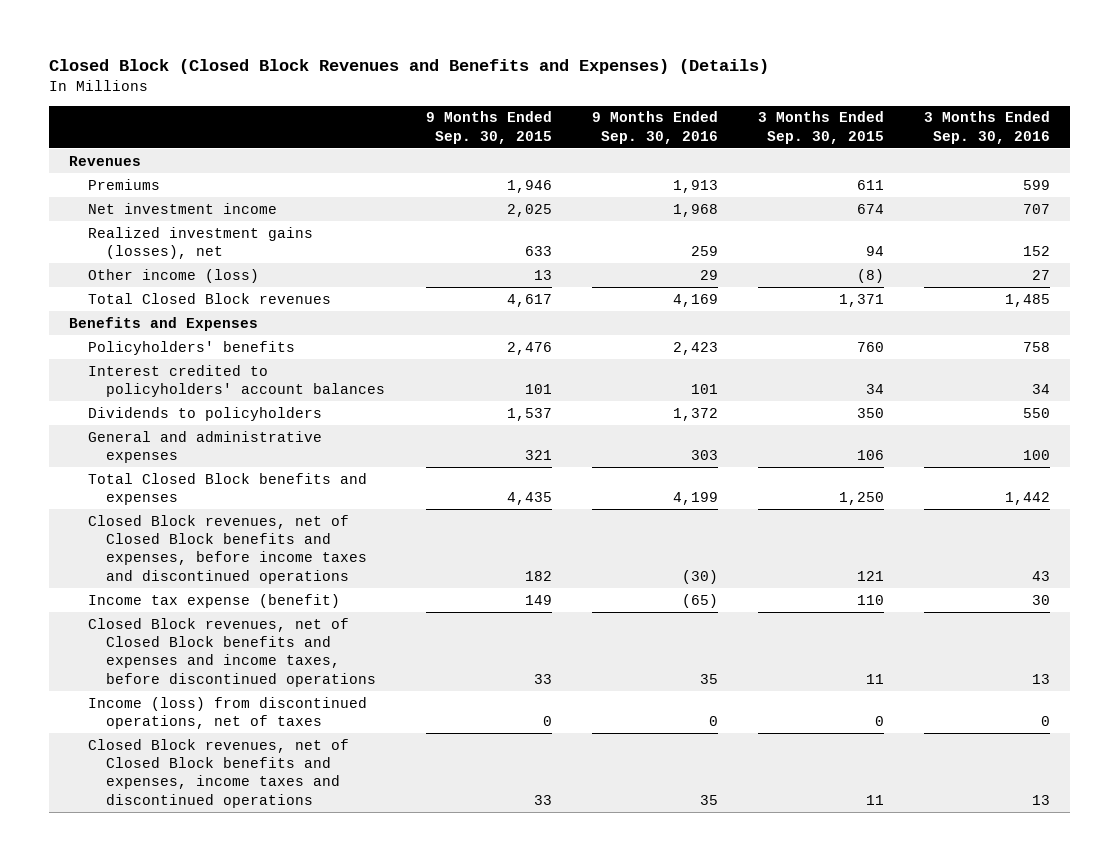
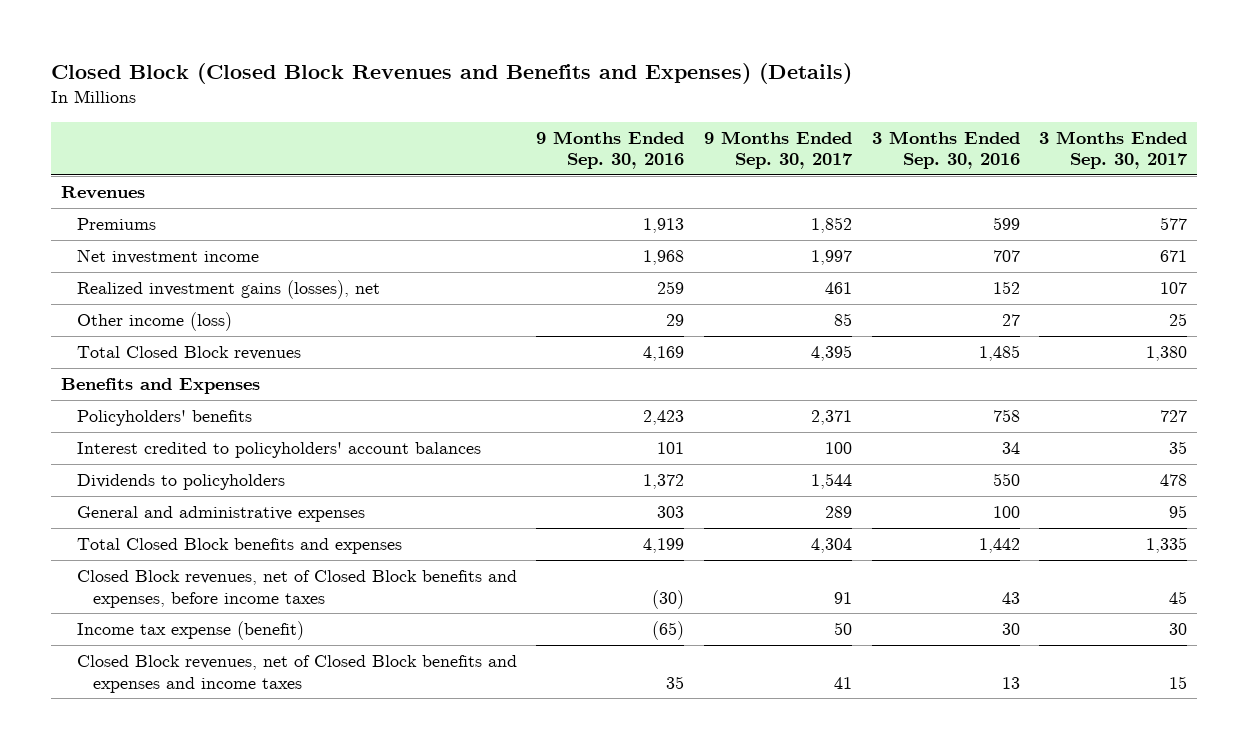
[425,111,552,144] 9 Months Ended Sep. 30, 2015 -> none
[757,111,884,144] 3 Months Ended Sep. 30, 2015 -> none
none -> [704,130,854,170] 9 Months Ended Sep. 30, 2017
none -> [1039,130,1189,170] 3 Months Ended Sep. 30, 2017
[87,514,368,584] Closed Block revenues, net of Closed Block benefits and expenses, before income taxes and discontinued operations -> [76,570,517,608] Closed Block revenues, net of Closed Block benefits and expenses, before income taxes
[87,617,377,687] Closed Block revenues, net of Closed Block benefits and expenses and income taxes, before discontinued operations -> none
[87,696,367,730] Income (loss) from discontinued operations, net of taxes -> none
[87,738,349,808] Closed Block revenues, net of Closed Block benefits and expenses, income taxes and discontinued operations -> [76,655,517,693] Closed Block revenues, net of Closed Block benefits and expenses and income taxes

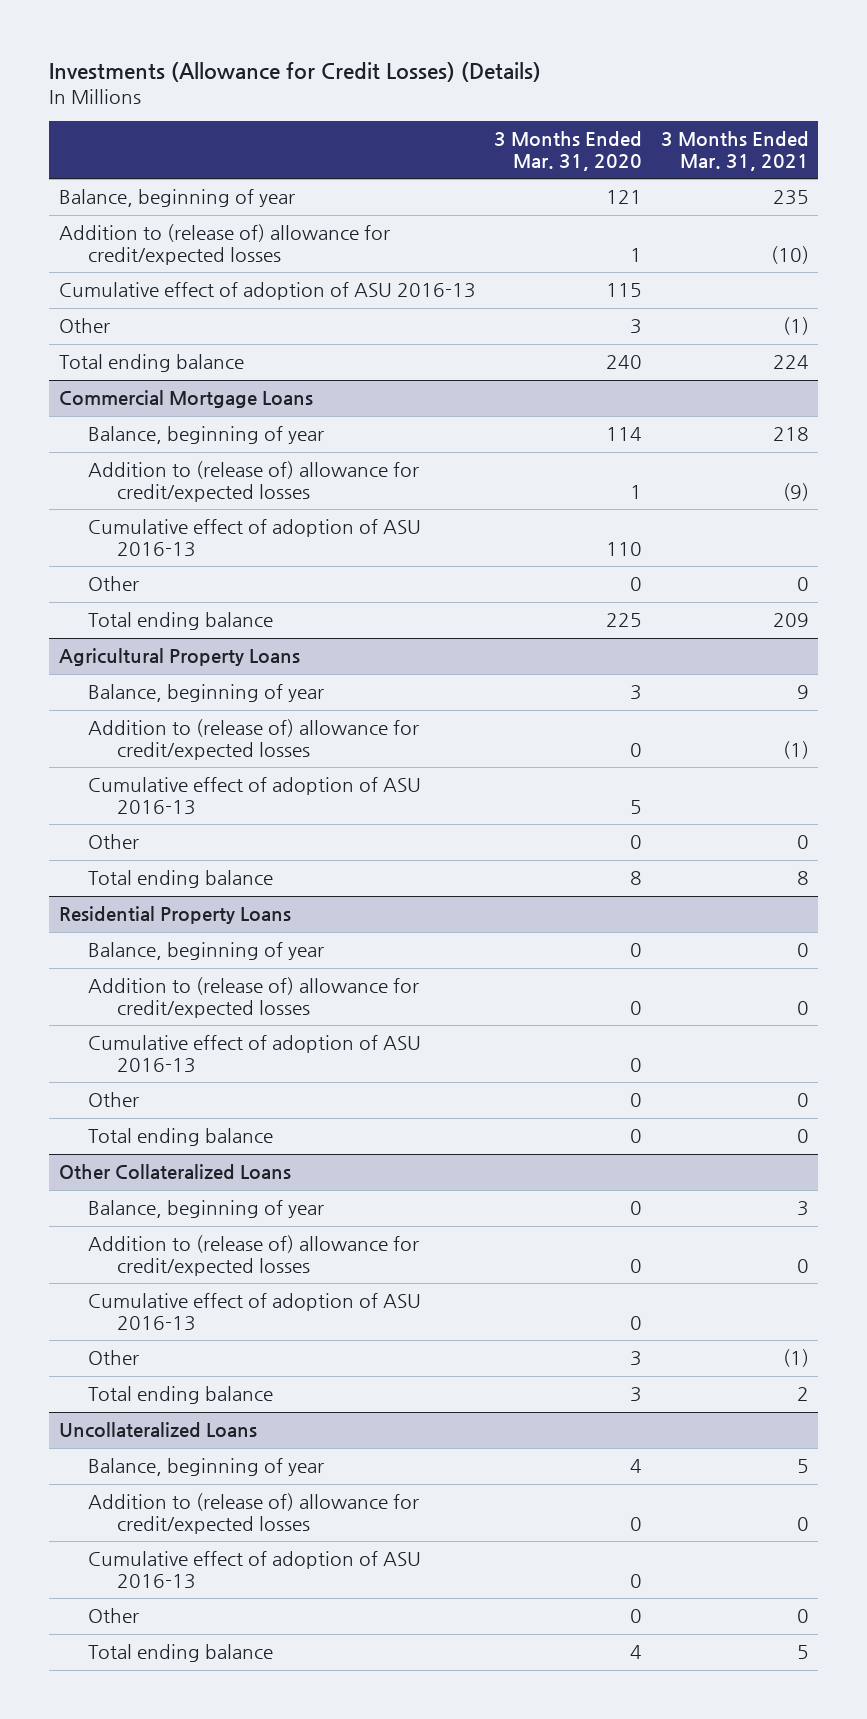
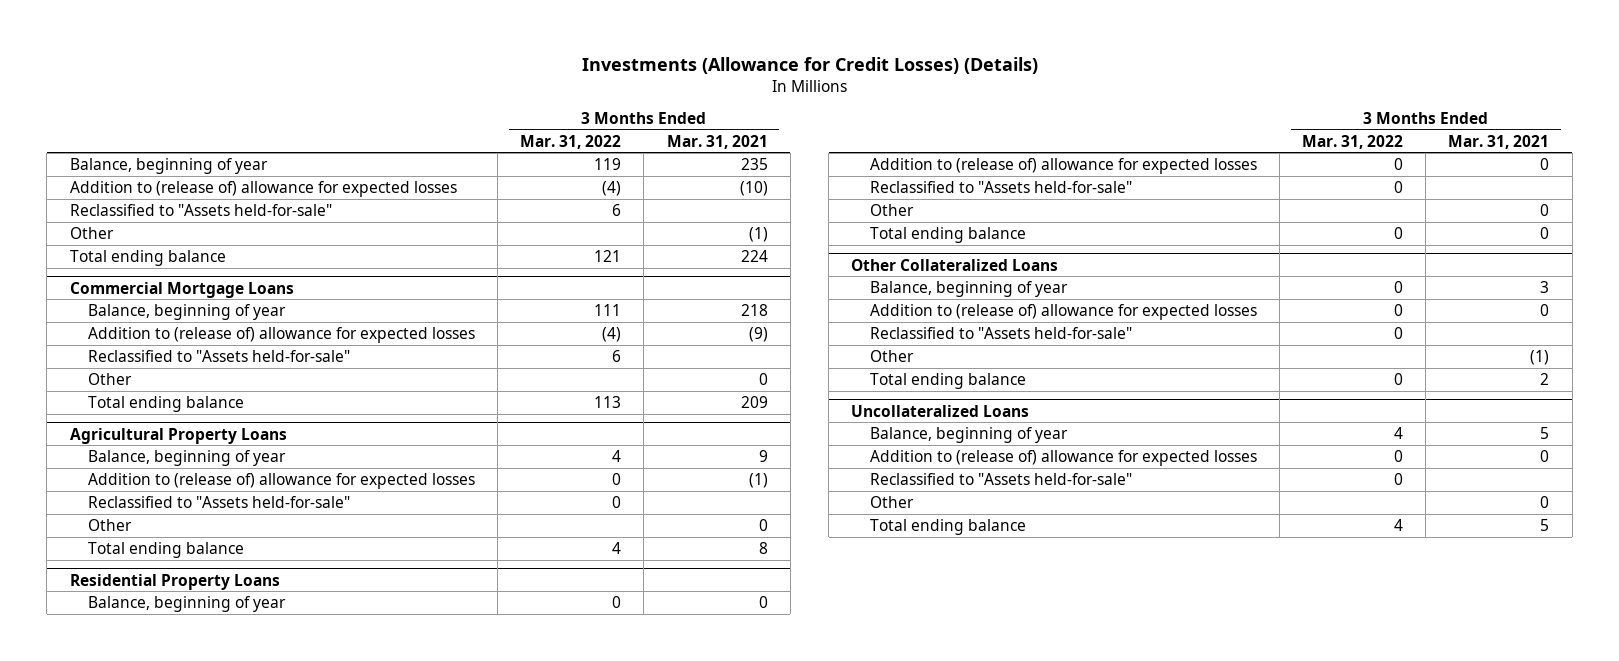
[494,131,643,172] 3 Months Ended Mar. 31, 2020 -> none
none -> [520,134,622,149] Mar. 31, 2022
[58,282,476,301] Cumulative effect of adoption of ASU 2016-13 -> none
[58,224,390,265] Addition to (release of) allowance for credit/expected losses -> [69,180,457,197] Addition to (release of) allowance for expected losses
none -> [69,203,332,216] Reclassified to "Assets held-for-sale"
[87,519,421,557] Cumulative effect of adoption of ASU 2016-13 -> none
[87,461,419,502] Addition to (release of) allowance for credit/expected losses -> [88,326,476,343] Addition to (release of) allowance for expected losses
none -> [88,349,351,362] Reclassified to "Assets held-for-sale"
[87,777,421,815] Cumulative effect of adoption of ASU 2016-13 -> none
[87,719,419,760] Addition to (release of) allowance for credit/expected losses -> [88,472,476,489] Addition to (release of) allowance for expected losses
none -> [88,495,351,508] Reclassified to "Assets held-for-sale"
[87,1035,421,1073] Cumulative effect of adoption of ASU 2016-13 -> none
[87,977,419,1018] Addition to (release of) allowance for credit/expected losses -> [870,157,1258,174] Addition to (release of) allowance for expected losses
none -> [870,180,1133,193] Reclassified to "Assets held-for-sale"
[87,1293,421,1331] Cumulative effect of adoption of ASU 2016-13 -> none
[87,1235,419,1276] Addition to (release of) allowance for credit/expected losses -> [870,303,1258,320] Addition to (release of) allowance for expected losses
none -> [870,326,1133,339] Reclassified to "Assets held-for-sale"
[87,1551,421,1589] Cumulative effect of adoption of ASU 2016-13 -> none
[87,1493,419,1534] Addition to (release of) allowance for credit/expected losses -> [870,449,1258,466] Addition to (release of) allowance for expected losses
none -> [870,472,1133,485] Reclassified to "Assets held-for-sale"

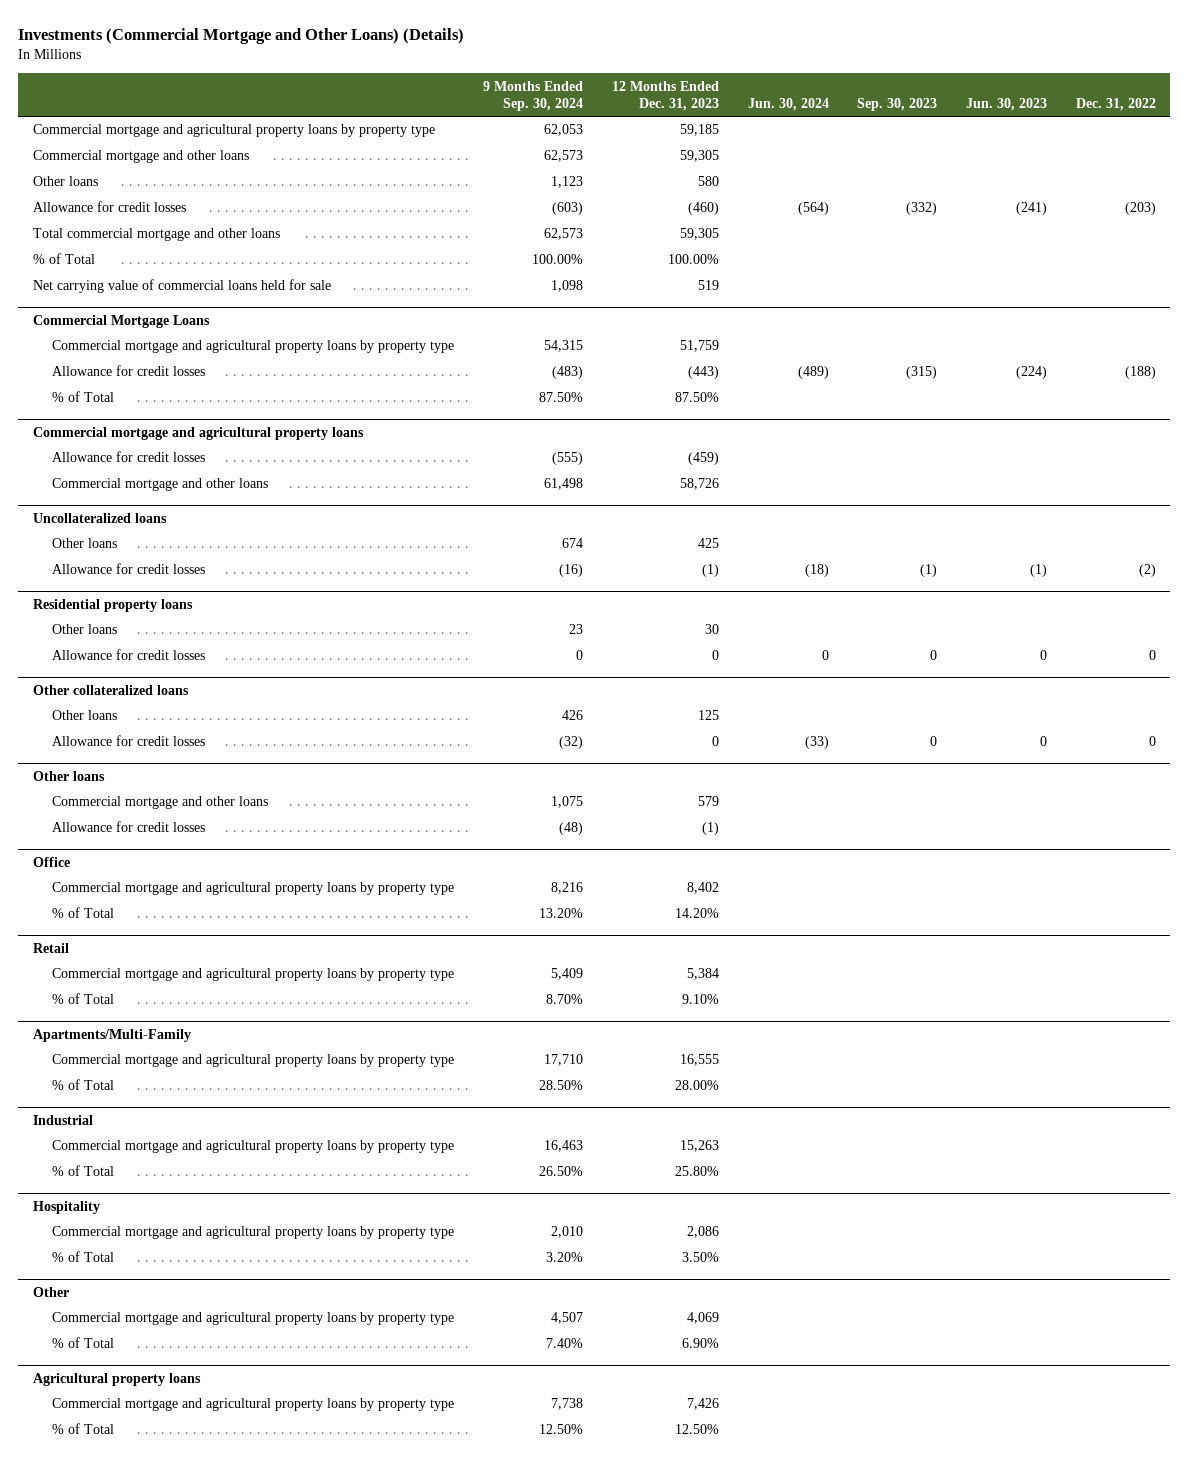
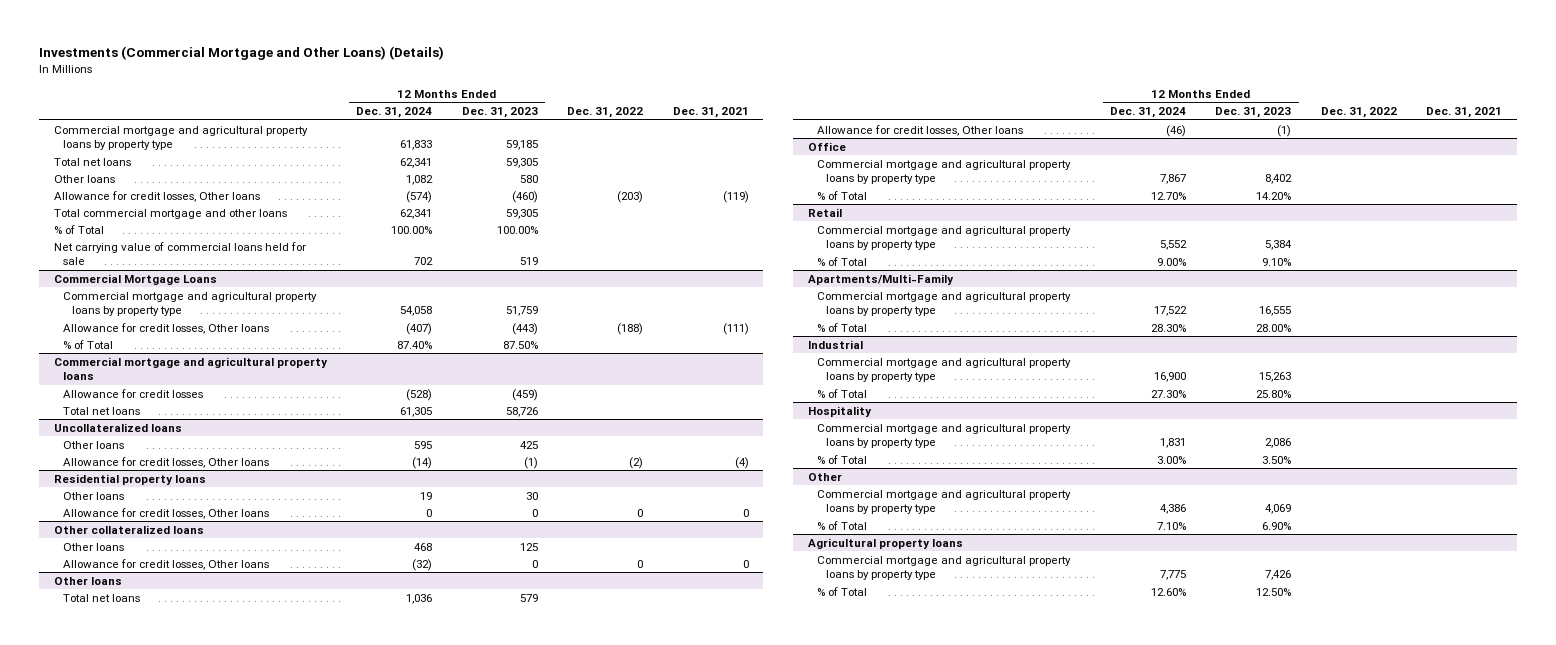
[482,80,583,112] 9 Months Ended Sep. 30, 2024 -> none
[747,98,829,112] Jun. 30, 2024 -> none
[857,98,938,112] Sep. 30, 2023 -> none
[966,98,1048,112] Jun. 30, 2023 -> none
none -> [356,107,433,119] Dec. 31, 2024
none -> [672,107,749,119] Dec. 31, 2021
[32,150,249,164] Commercial mortgage and other loans -> [53,157,131,166] Total net loans
[32,201,186,213] Allowance for credit losses -> [53,190,260,202] Allowance for credit losses, Other loans
[52,365,206,377] Allowance for credit losses -> [62,322,269,334] Allowance for credit losses, Other loans
[52,478,269,492] Commercial mortgage and other loans -> [62,406,140,415] Total net loans
[52,563,206,575] Allowance for credit losses -> [62,456,269,468] Allowance for credit losses, Other loans
[52,649,206,661] Allowance for credit losses -> [62,507,269,519] Allowance for credit losses, Other loans
[52,735,206,747] Allowance for credit losses -> [62,558,269,570] Allowance for credit losses, Other loans
[52,796,269,810] Commercial mortgage and other loans -> [62,593,140,602] Total net loans
[52,821,206,833] Allowance for credit losses -> [816,124,1023,136] Allowance for credit losses, Other loans

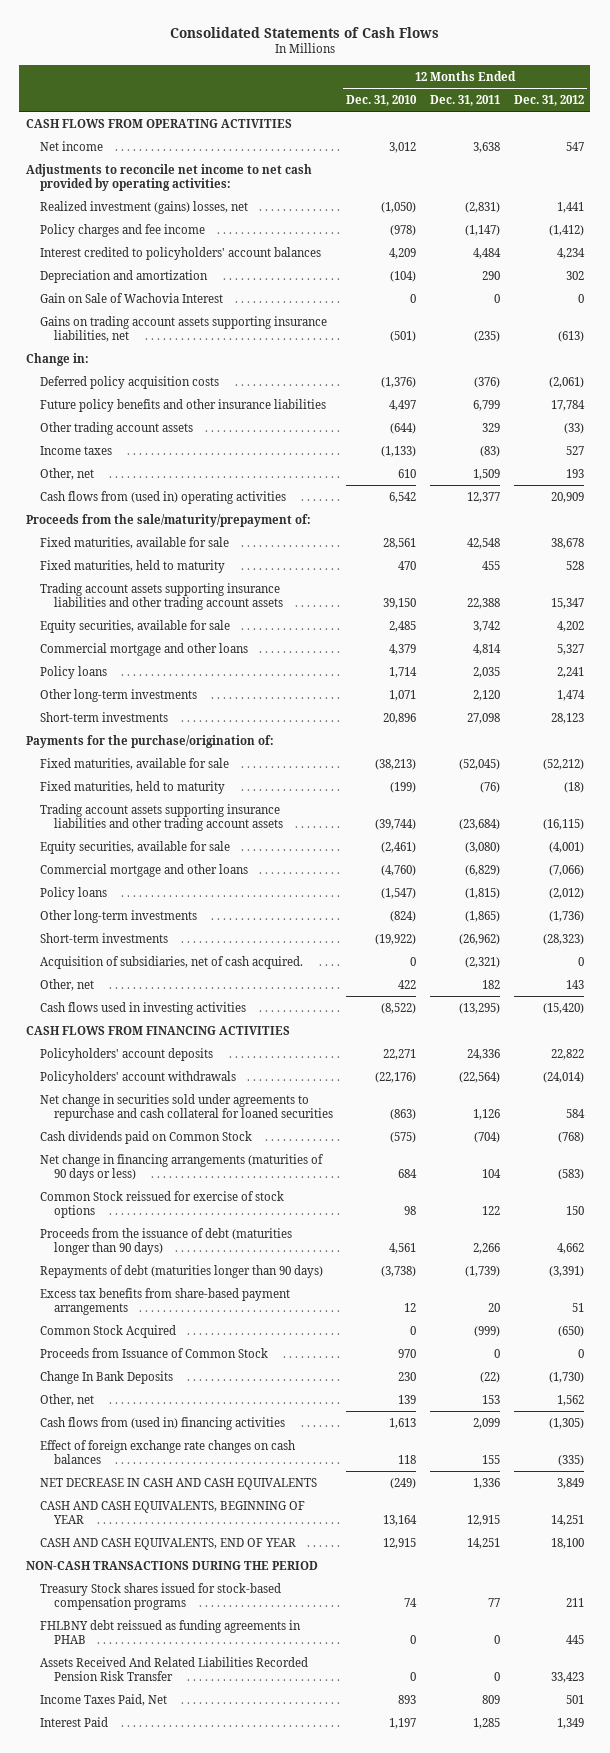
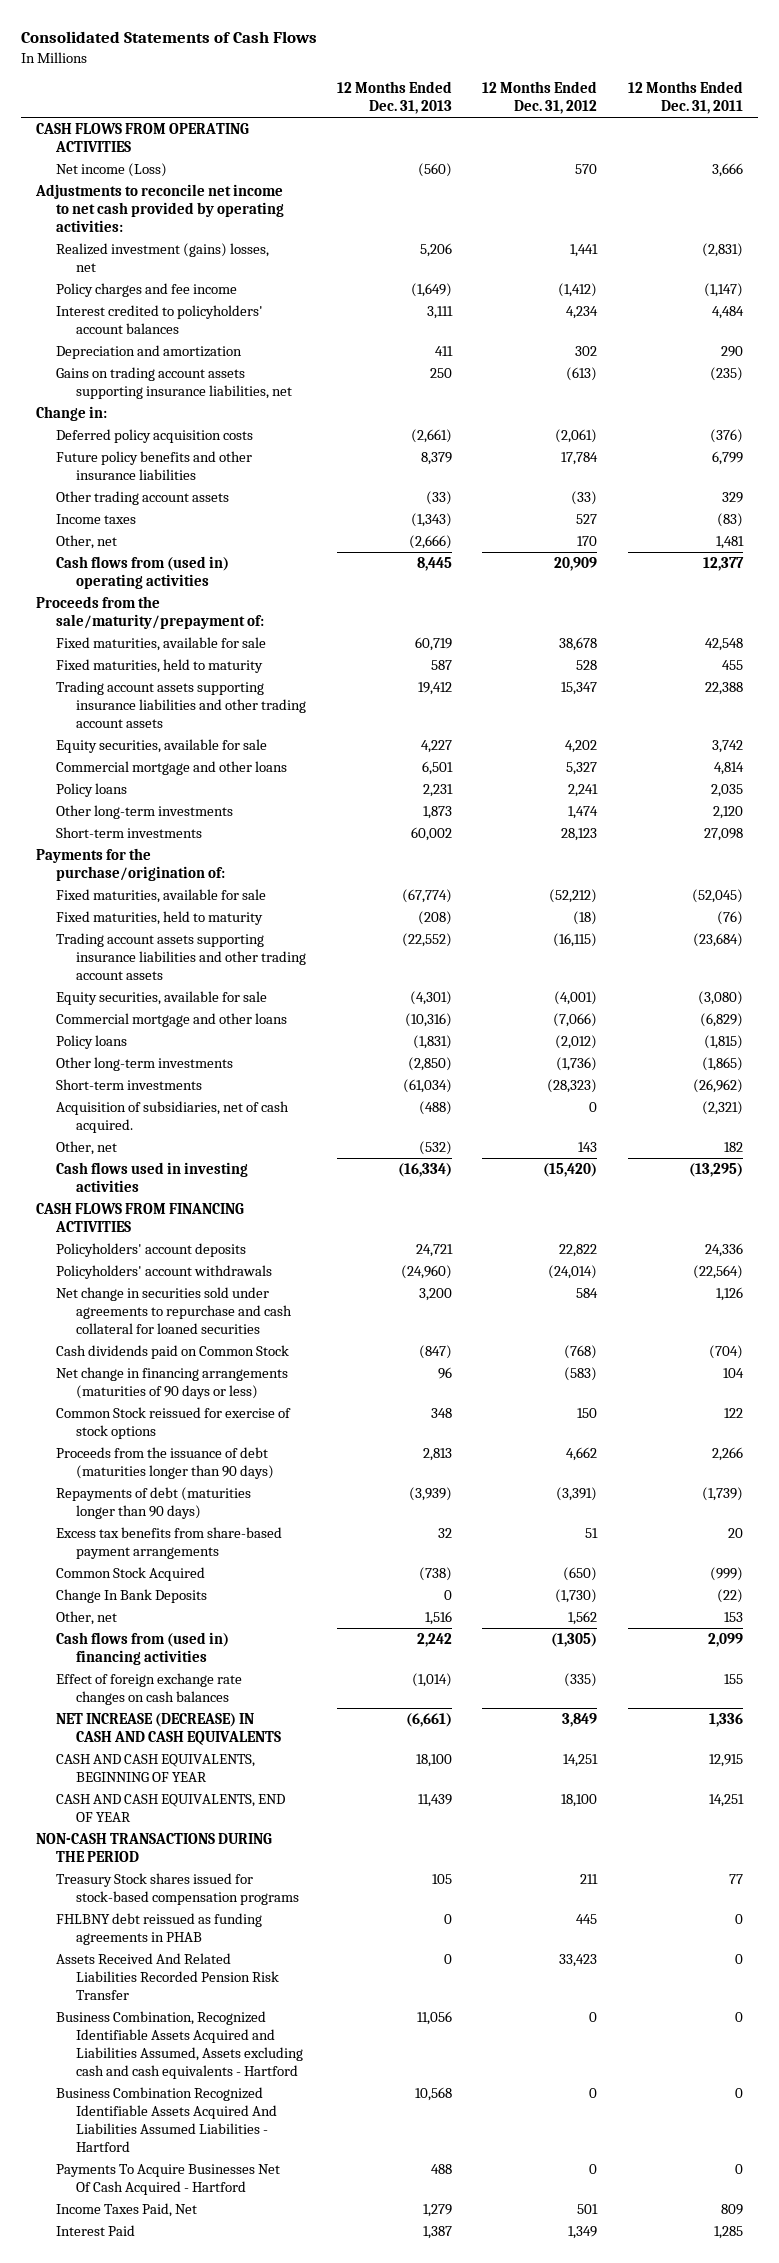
[346,94,418,106] Dec. 31, 2010 -> none
none -> [336,80,452,115] 12 Months Ended Dec. 31, 2013
[40,140,104,151] Net income -> [56,162,168,177] Net income (Loss)
[473,141,501,153] 3,638 -> [711,162,743,177] 3,666
[565,141,584,151] 547 -> [575,163,598,174] 570
[40,292,224,303] Gain on Sale of Wachovia Interest -> none
[473,468,501,480] 1,509 -> [715,535,744,549] 1,481
[565,468,584,478] 193 -> [577,535,598,546] 170
[40,1347,269,1358] Proceeds from Issuance of Common Stock -> none
[40,1477,318,1490] NET DECREASE IN CASH AND CASH EQUIVALENTS -> [56,1712,282,1746] NET INCREASE (DECREASE) IN CASH AND CASH EQUIVALENTS
none -> [56,2010,304,2080] Business Combination, Recognized Identifiable Assets Acquired and Liabilities Assumed, Assets excluding cash and cash equivalents - Hartford
none -> [56,2086,278,2153] Business Combination Recognized Identifiable Assets Acquired And Liabilities Assumed Liabilities - Hartford
none -> [56,2163,281,2196] Payments To Acquire Businesses Net Of Cash Acquired - Hartford

